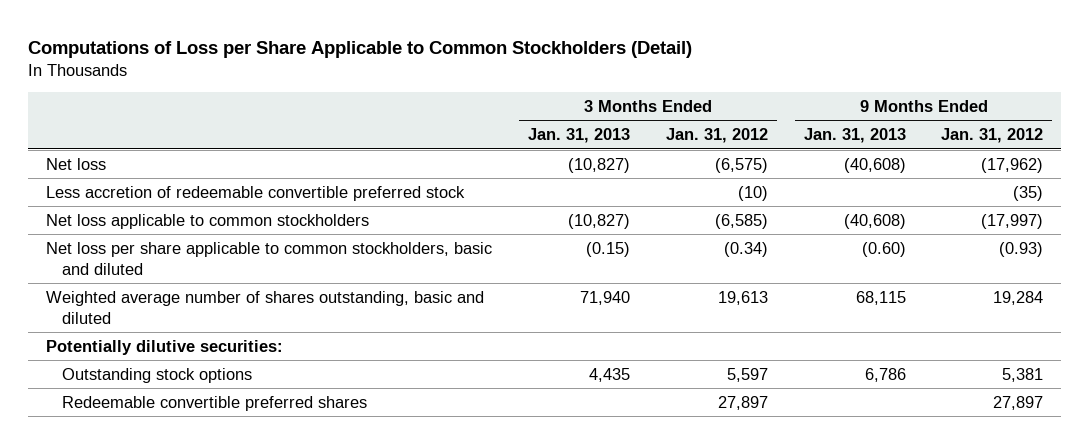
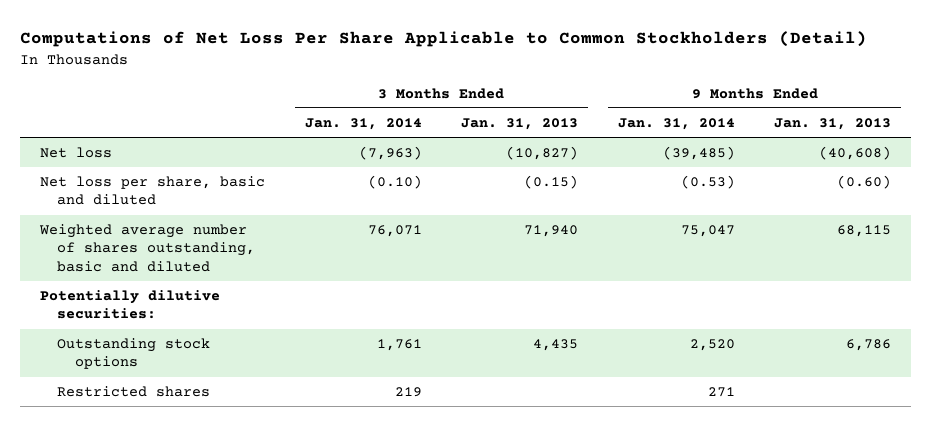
[28,40,693,58] Computations of Loss per Share Applicable to Common Stockholders (Detail) -> [20,31,868,48] Computations of Net Loss Per Share Applicable to Common Stockholders (Detail)
[665,128,768,144] Jan. 31, 2012 -> none
[941,128,1044,144] Jan. 31, 2012 -> none
none -> [304,117,422,130] Jan. 31, 2014
none -> [617,117,735,130] Jan. 31, 2014
[46,185,466,201] Less accretion of redeemable convertible preferred stock -> none
[46,213,370,229] Net loss applicable to common stockholders -> none
[46,241,493,275] Net loss per share applicable to common stockholders, basic and diluted -> [39,175,265,206] Net loss per share, basic and diluted
[61,395,367,411] Redeemable convertible preferred shares -> none
none -> [57,385,211,397] Restricted shares

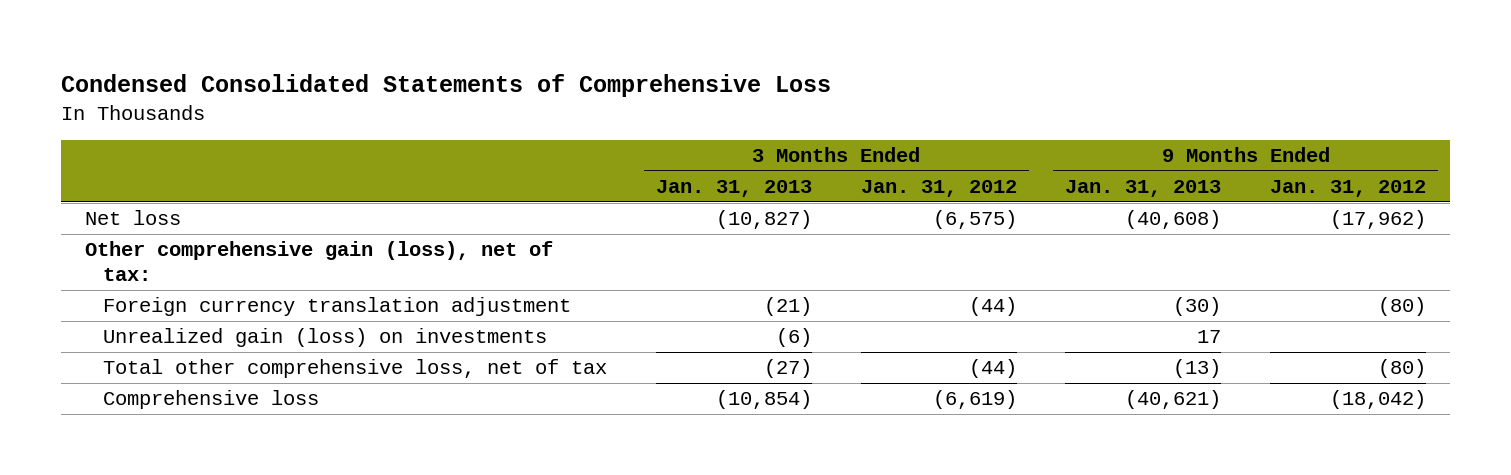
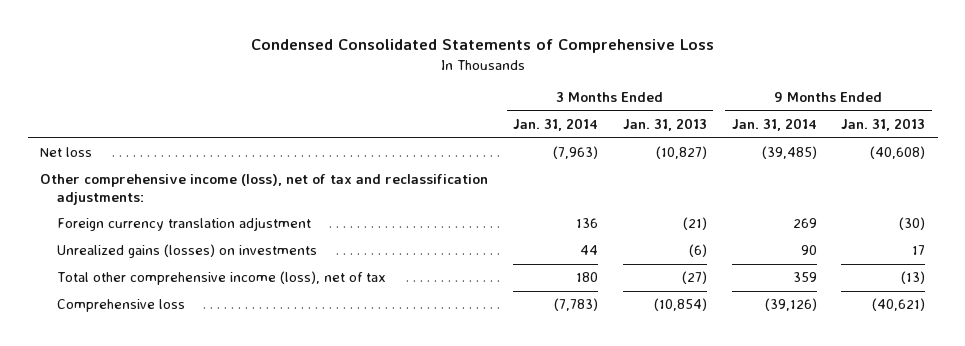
[860,179,1017,197] Jan. 31, 2012 -> none
[1269,179,1426,197] Jan. 31, 2012 -> none
none -> [512,118,598,132] Jan. 31, 2014
none -> [731,118,817,132] Jan. 31, 2014
[84,241,553,282] Other comprehensive gain (loss), net of tax: -> [39,174,488,205] Other comprehensive income (loss), net of tax and reclassification adjustments:
[103,328,548,348] Unrealized gain (loss) on investments -> [57,244,318,259] Unrealized gains (losses) on investments
[103,359,608,379] Total other comprehensive loss, net of tax -> [57,271,387,286] Total other comprehensive income (loss), net of tax

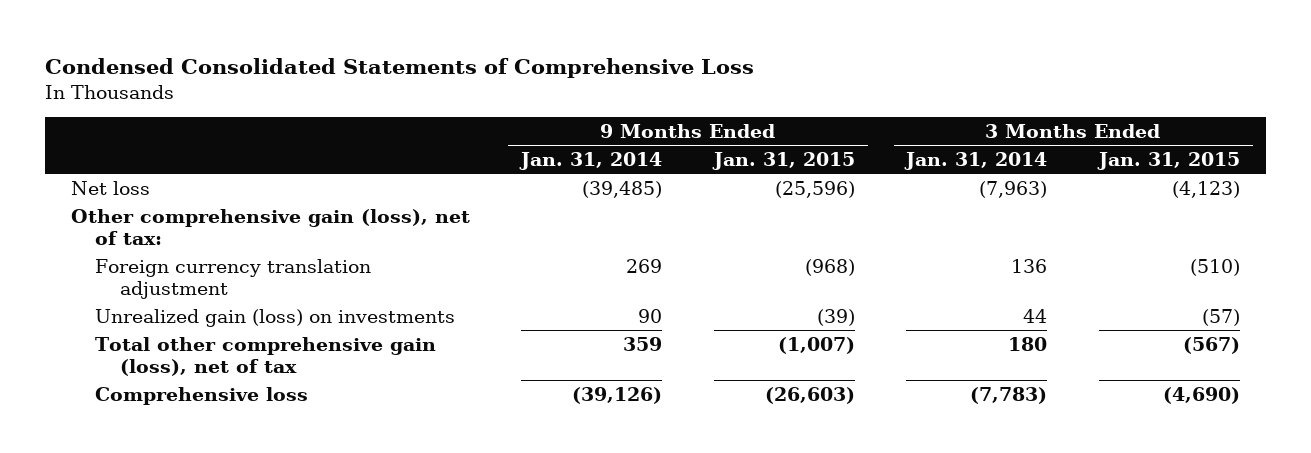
[622,118,707,132] Jan. 31, 2013 -> none
[841,118,926,132] Jan. 31, 2013 -> none
none -> [711,151,855,170] Jan. 31, 2015
none -> [1097,151,1241,170] Jan. 31, 2015
[39,174,488,205] Other comprehensive income (loss), net of tax and reclassification adjustments: -> [70,208,470,245] Other comprehensive gain (loss), net of tax:
[57,244,318,259] Unrealized gains (losses) on investments -> [95,308,456,327] Unrealized gain (loss) on investments
[57,271,387,286] Total other comprehensive income (loss), net of tax -> [95,336,437,376] Total other comprehensive gain (loss), net of tax

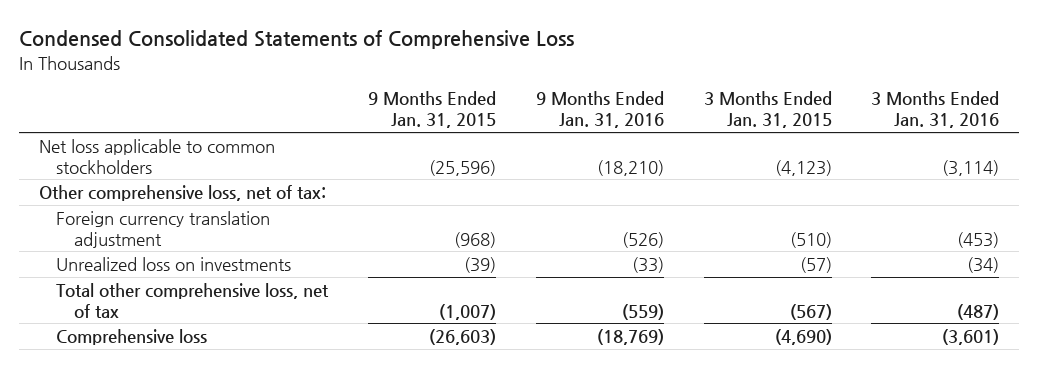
[519,151,663,170] Jan. 31, 2014 -> none
[904,151,1048,170] Jan. 31, 2014 -> none
none -> [535,91,664,129] 9 Months Ended Jan. 31, 2016
none -> [871,91,1000,129] 3 Months Ended Jan. 31, 2016
[70,180,150,195] Net loss -> [38,138,275,174] Net loss applicable to common stockholders
[70,208,470,245] Other comprehensive gain (loss), net of tax: -> [38,184,326,201] Other comprehensive loss, net of tax:
[95,308,456,327] Unrealized gain (loss) on investments -> [56,256,292,271] Unrealized loss on investments
[95,336,437,376] Total other comprehensive gain (loss), net of tax -> [56,282,330,318] Total other comprehensive loss, net of tax

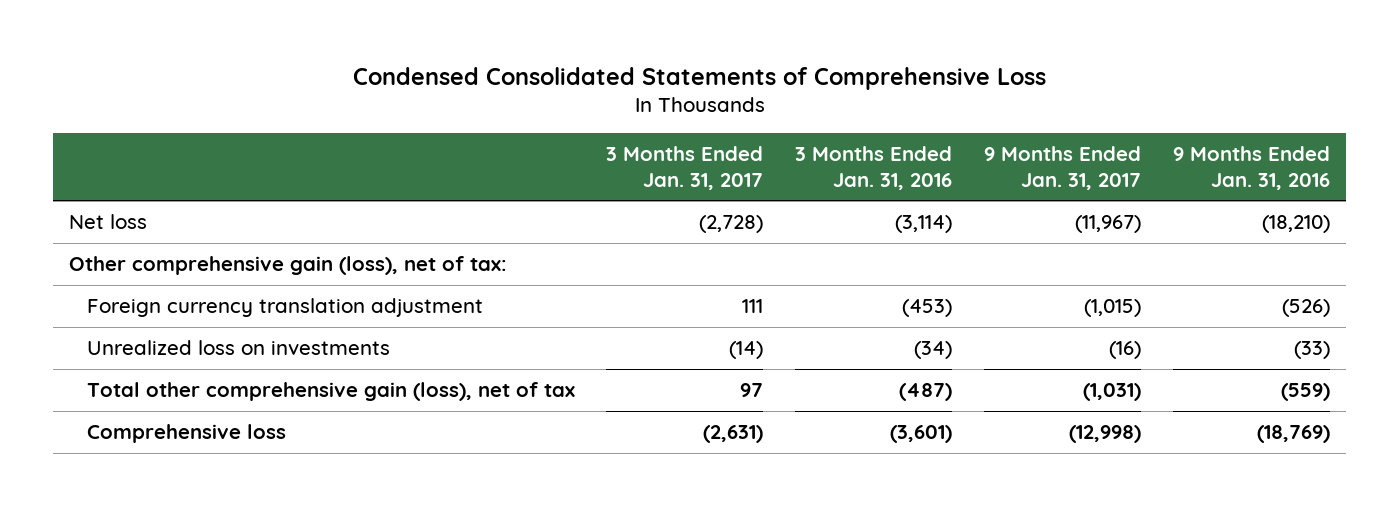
[367,91,496,129] 9 Months Ended Jan. 31, 2015 -> none
[703,91,832,129] 3 Months Ended Jan. 31, 2015 -> none
none -> [606,145,764,190] 3 Months Ended Jan. 31, 2017
none -> [983,145,1141,190] 9 Months Ended Jan. 31, 2017
[38,138,275,174] Net loss applicable to common stockholders -> [69,214,148,230] Net loss
[38,184,326,201] Other comprehensive loss, net of tax: -> [69,256,508,276] Other comprehensive gain (loss), net of tax:
[56,282,330,318] Total other comprehensive loss, net of tax -> [86,382,575,402] Total other comprehensive gain (loss), net of tax

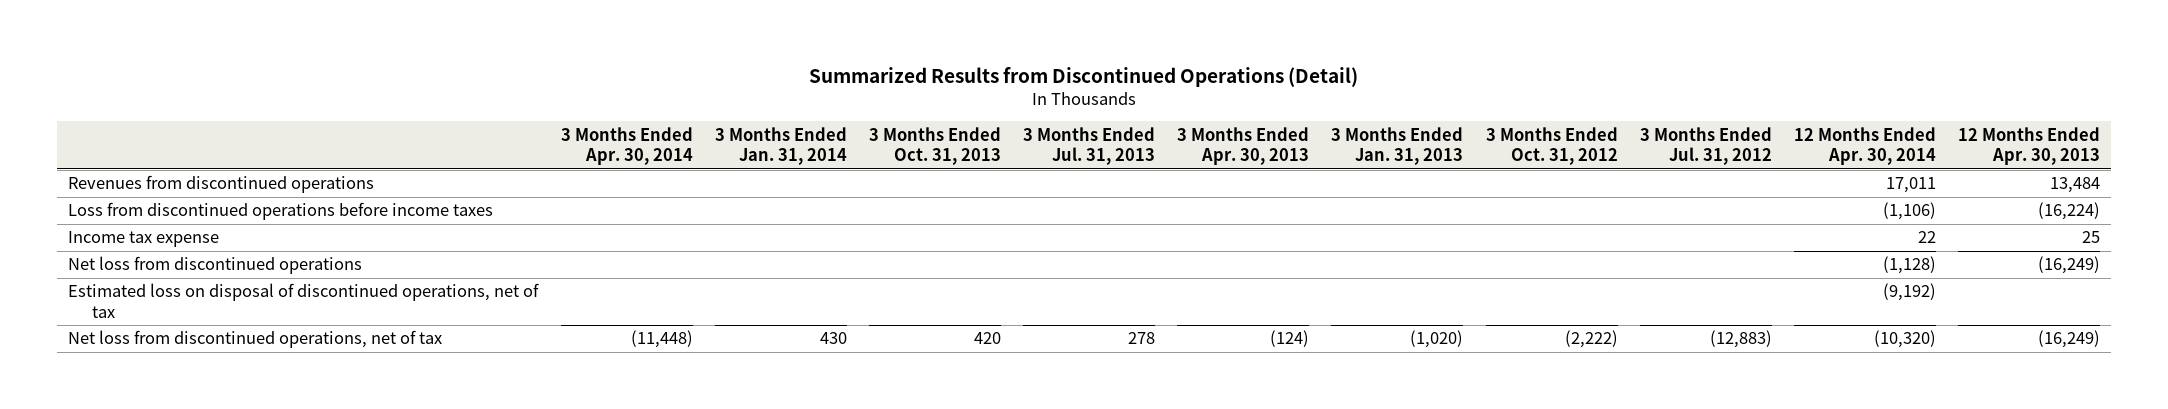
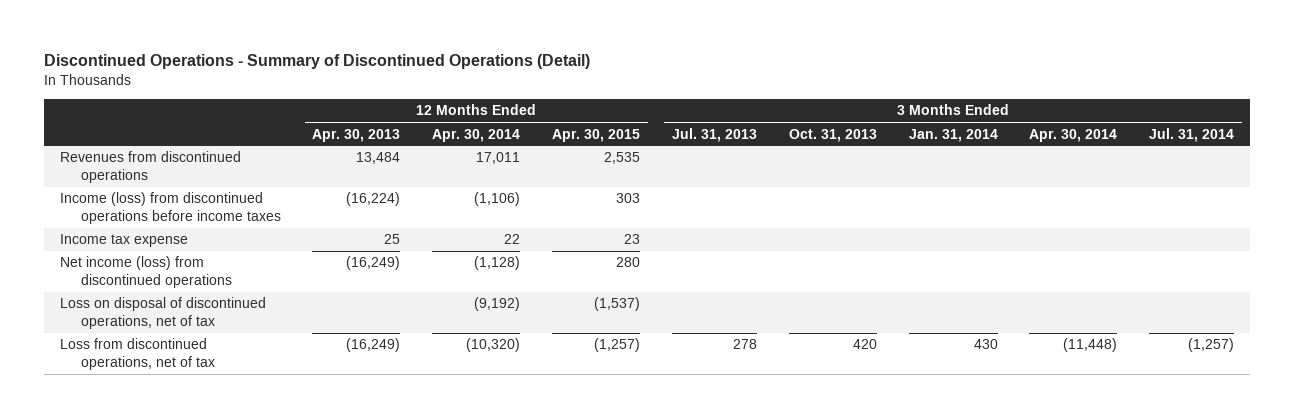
[809,66,1359,87] Summarized Results from Discontinued Operations (Detail) -> [44,54,591,70] Discontinued Operations - Summary of Discontinued Operations (Detail)
[1177,126,1310,166] 3 Months Ended Apr. 30, 2013 -> none
[1331,126,1464,166] 3 Months Ended Jan. 31, 2013 -> none
[1485,126,1618,166] 3 Months Ended Oct. 31, 2012 -> none
[1639,126,1772,166] 3 Months Ended Jul. 31, 2012 -> none
none -> [552,128,641,142] Apr. 30, 2015
none -> [1149,127,1235,142] Jul. 31, 2014
[68,202,494,221] Loss from discontinued operations before income taxes -> [60,192,281,224] Income (loss) from discontinued operations before income taxes
[68,256,363,275] Net loss from discontinued operations -> [60,256,232,288] Net income (loss) from discontinued operations
[68,283,540,318] Estimated loss on disposal of discontinued operations, net of tax -> [60,297,267,329] Loss on disposal of discontinued operations, net of tax
[68,330,443,349] Net loss from discontinued operations, net of tax -> [60,338,215,370] Loss from discontinued operations, net of tax

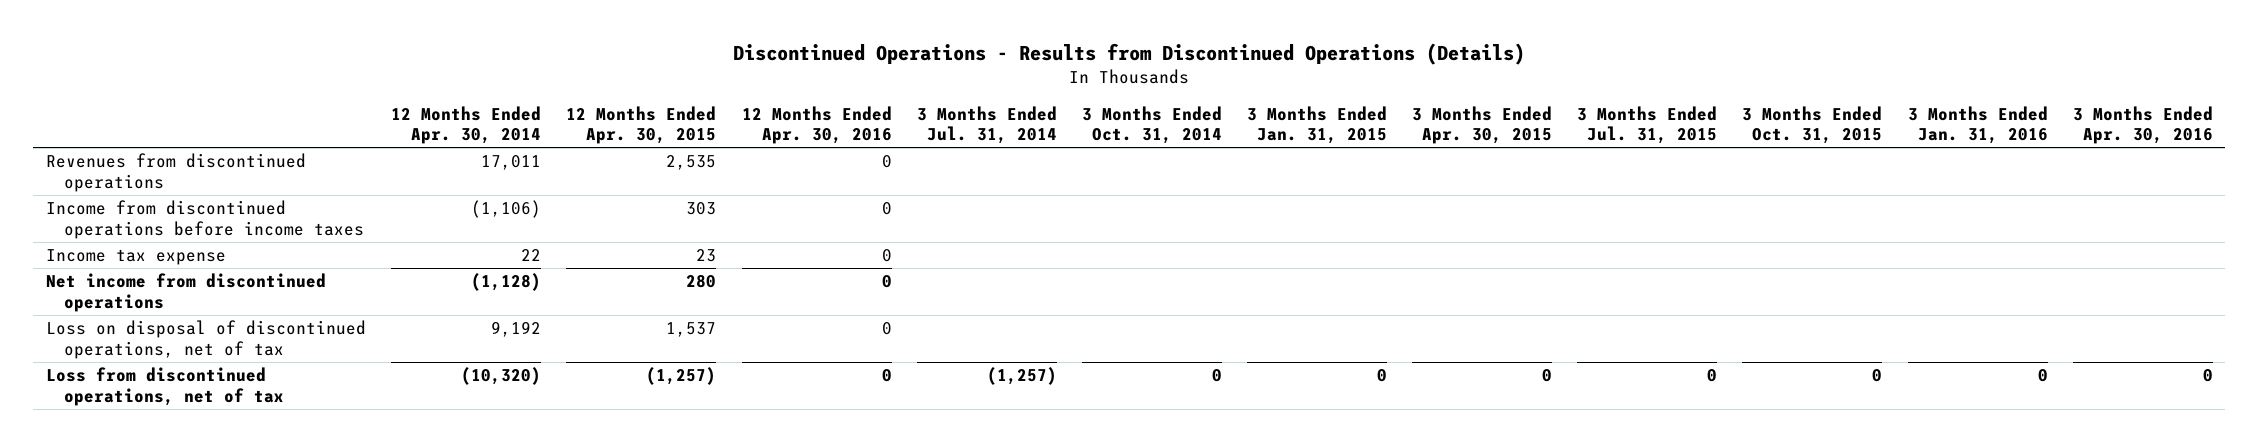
[44,54,591,70] Discontinued Operations - Summary of Discontinued Operations (Detail) -> [733,43,1526,66] Discontinued Operations - Results from Discontinued Operations (Details)
[312,128,401,142] Apr. 30, 2013 -> none
[671,127,757,142] Jul. 31, 2013 -> none
[788,128,877,142] Oct. 31, 2013 -> none
[908,128,998,142] Jan. 31, 2014 -> none
[1029,128,1118,142] Apr. 30, 2014 -> none
none -> [741,105,892,145] 12 Months Ended Apr. 30, 2016
none -> [1081,105,1222,145] 3 Months Ended Oct. 31, 2014
none -> [1246,105,1387,145] 3 Months Ended Jan. 31, 2015
none -> [1412,105,1553,145] 3 Months Ended Apr. 30, 2015
none -> [1577,105,1718,145] 3 Months Ended Jul. 31, 2015
none -> [1742,105,1883,145] 3 Months Ended Oct. 31, 2015
none -> [1907,105,2048,145] 3 Months Ended Jan. 31, 2016
none -> [2072,105,2213,145] 3 Months Ended Apr. 30, 2016
[60,192,281,224] Income (loss) from discontinued operations before income taxes -> [46,200,364,239] Income from discontinued operations before income taxes
[60,256,232,288] Net income (loss) from discontinued operations -> [46,273,327,312] Net income from discontinued operations
[474,297,521,312] (9,192) -> [491,321,542,338] 9,192
[594,297,641,312] (1,537) -> [666,322,717,338] 1,537

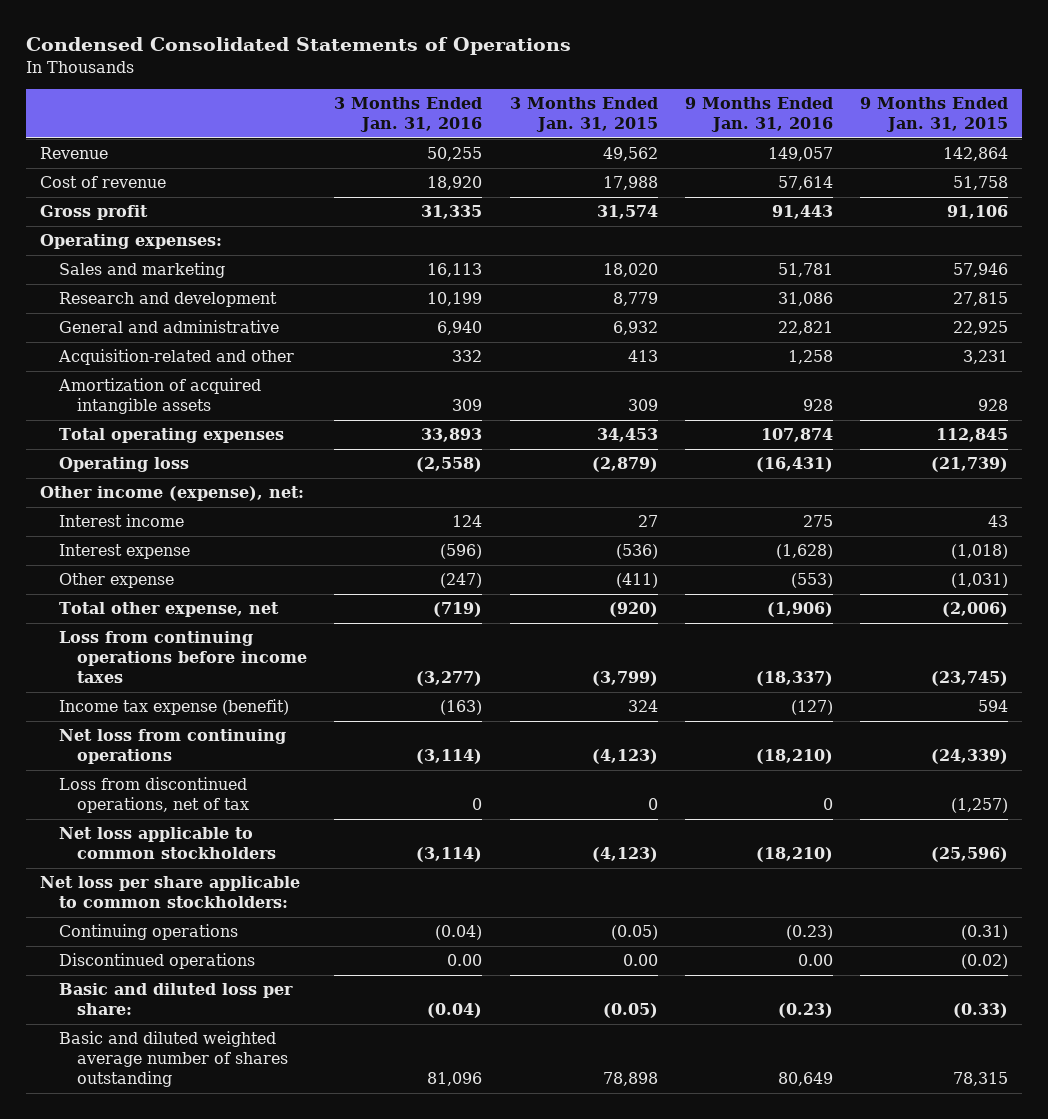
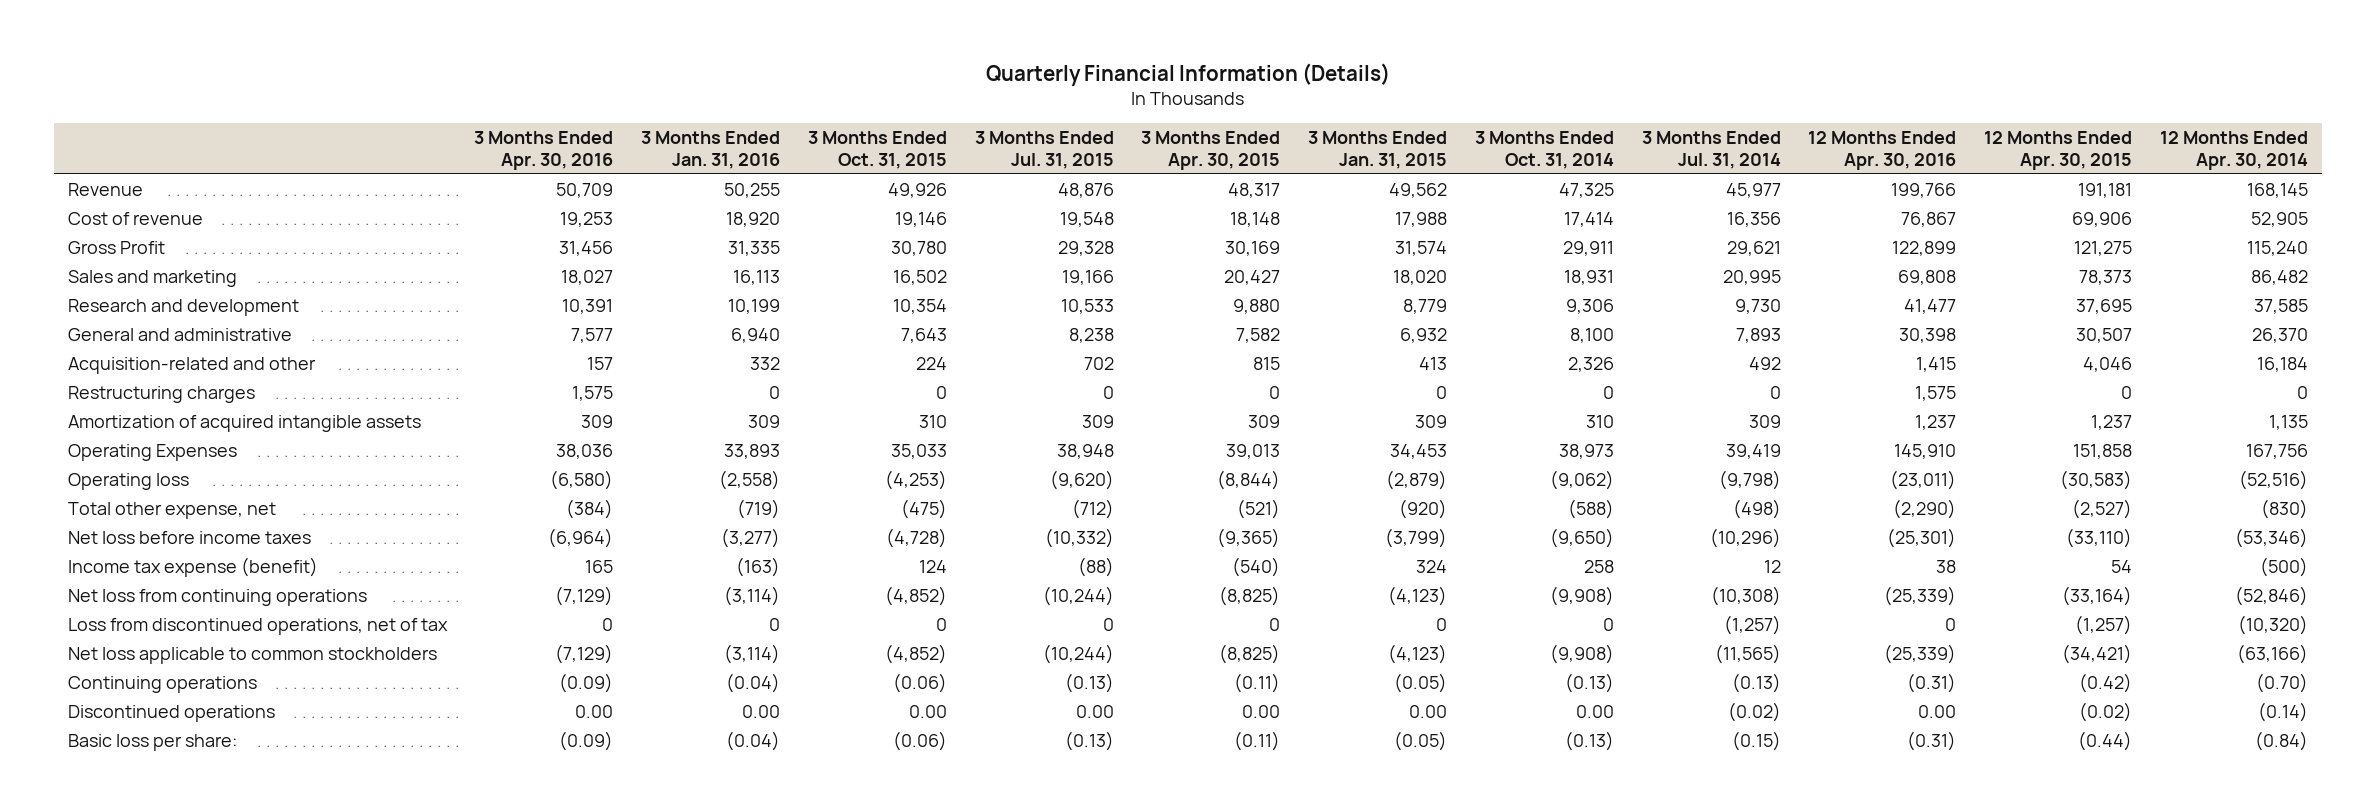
[26,37,572,56] Condensed Consolidated Statements of Operations -> [985,63,1390,87] Quarterly Financial Information (Details)
[685,97,834,133] 9 Months Ended Jan. 31, 2016 -> none
[860,97,1009,133] 9 Months Ended Jan. 31, 2015 -> none
none -> [474,131,614,170] 3 Months Ended Apr. 30, 2016
none -> [807,131,947,169] 3 Months Ended Oct. 31, 2015
none -> [974,131,1114,169] 3 Months Ended Jul. 31, 2015
none -> [1141,131,1281,170] 3 Months Ended Apr. 30, 2015
none -> [1474,131,1614,169] 3 Months Ended Oct. 31, 2014
none -> [1641,131,1781,169] 3 Months Ended Jul. 31, 2014
none -> [1808,131,1957,170] 12 Months Ended Apr. 30, 2016
none -> [1984,131,2133,170] 12 Months Ended Apr. 30, 2015
none -> [2160,131,2309,170] 12 Months Ended Apr. 30, 2014
[39,234,222,250] Operating expenses: -> none
[39,205,148,221] Gross profit -> [67,241,165,255] Gross Profit
none -> [67,386,255,404] Restructuring charges
[58,428,284,444] Total operating expenses -> [67,444,237,462] Operating Expenses
[39,486,304,502] Other income (expense), net: -> none
[58,514,184,528] Interest income -> none
[58,544,190,560] Interest expense -> none
[58,573,174,589] Other expense -> none
[58,631,308,684] Loss from continuing operations before income taxes -> [67,531,311,545] Net loss before income taxes
[39,876,300,909] Net loss per share applicable to common stockholders: -> none
[58,1031,289,1088] Basic and diluted weighted average number of shares outstanding -> none
[58,983,293,1016] Basic and diluted loss per share: -> [67,734,237,752] Basic loss per share:

